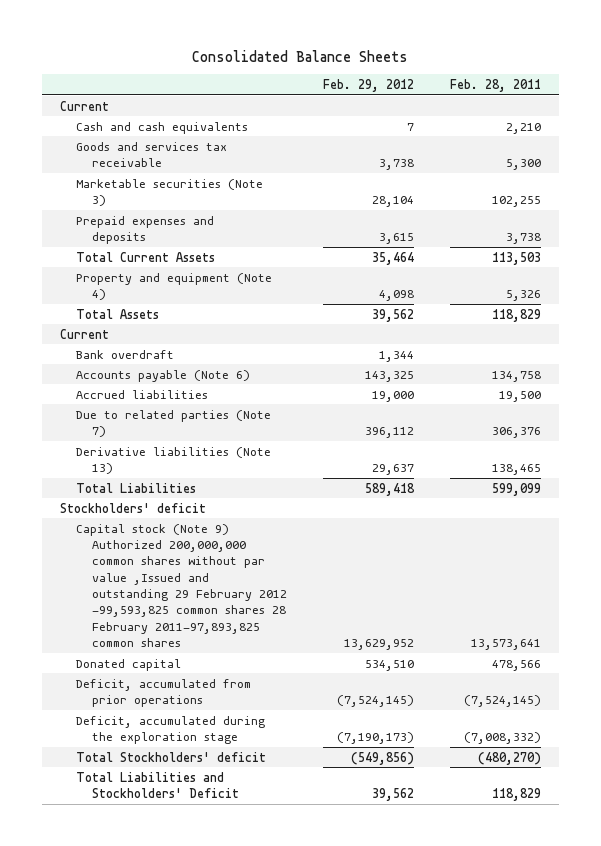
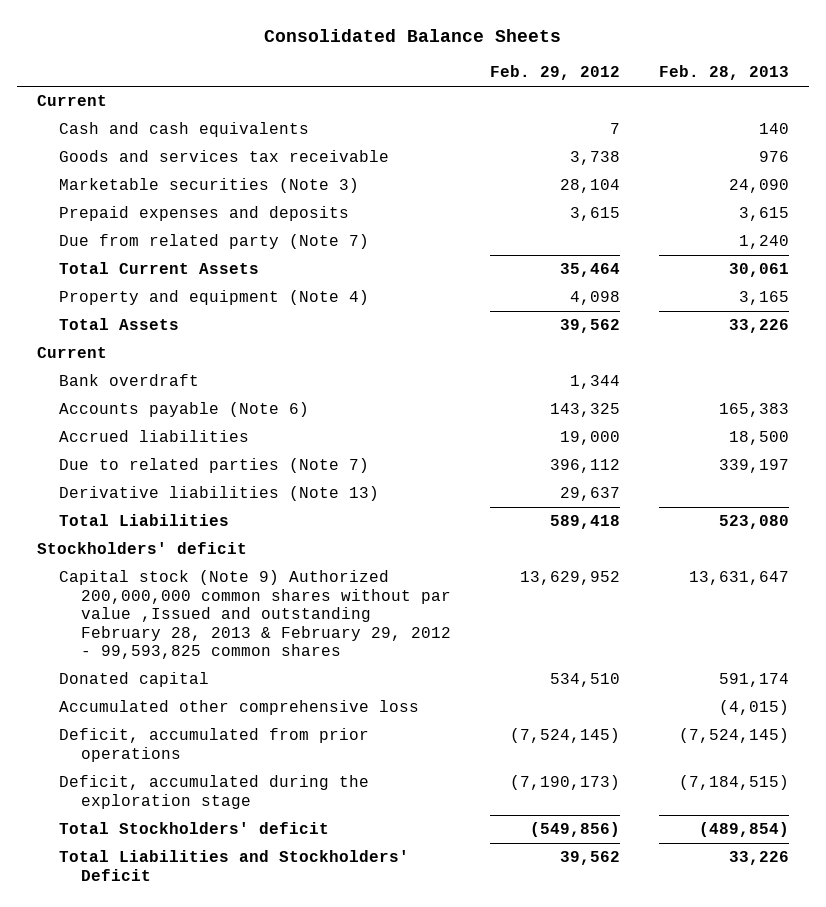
[449,78,541,92] Feb. 28, 2011 -> none
none -> [659,65,790,81] Feb. 28, 2013
none -> [59,234,370,250] Due from related party (Note 7)
[75,523,287,648] Capital stock (Note 9) Authorized 200,000,000 common shares without par value ,Issued and outstanding 29 February 2012 -99,593,825 common shares 28 February 2011-97,893,825 common shares -> [59,570,452,660] Capital stock (Note 9) Authorized 200,000,000 common shares without par value ,Issued and outstanding February 28, 2013 & February 29, 2012 - 99,593,825 common shares
none -> [59,700,420,716] Accumulated other comprehensive loss

